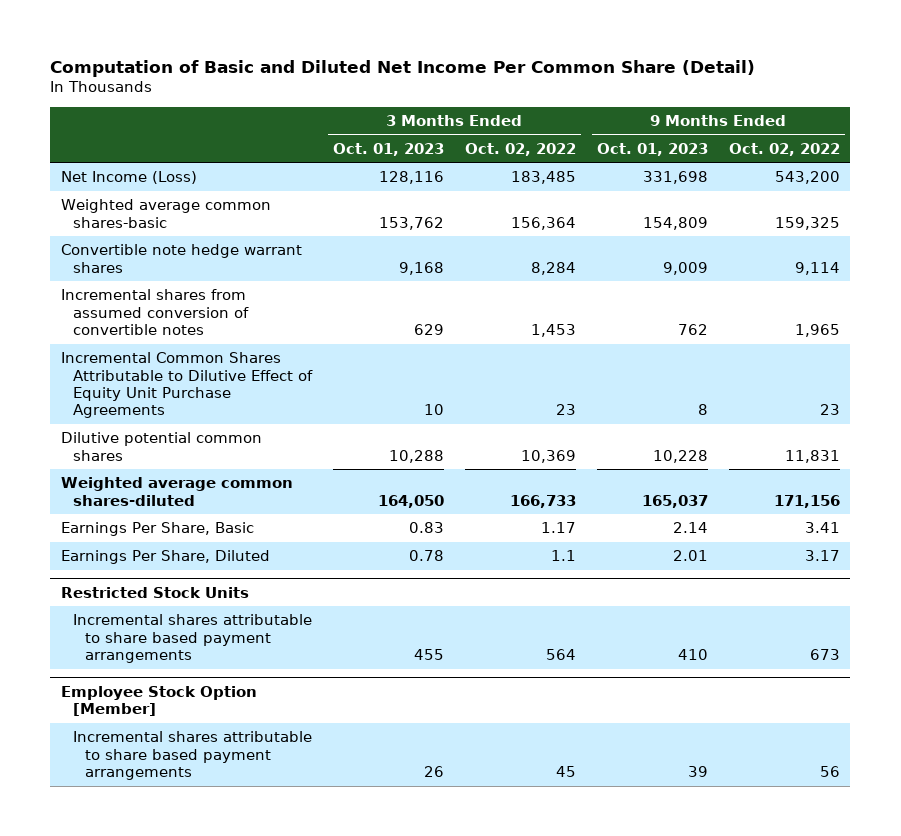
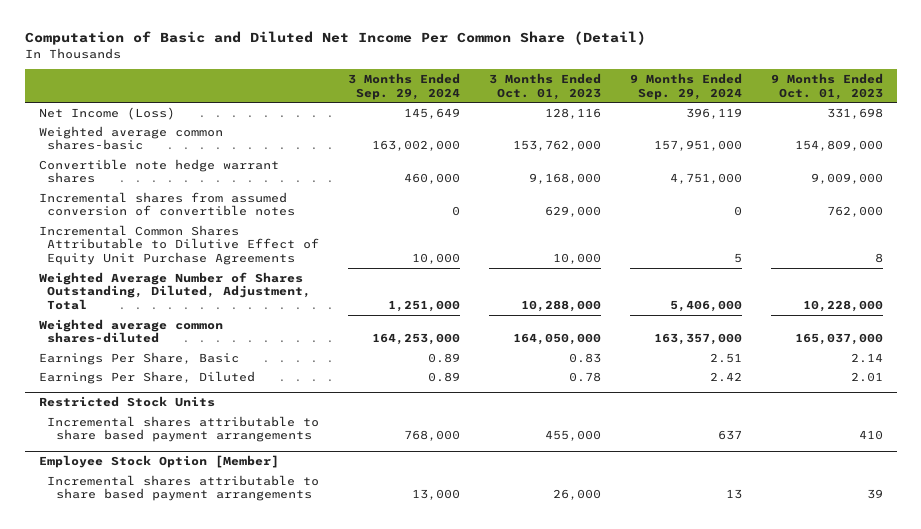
[464,142,576,156] Oct. 02, 2022 -> none
[728,142,840,156] Oct. 02, 2022 -> none
none -> [348,72,461,100] 3 Months Ended Sep. 29, 2024
none -> [629,72,742,100] 9 Months Ended Sep. 29, 2024
[60,432,262,461] Dilutive potential common shares -> none
[378,216,444,230] 153,762 -> [512,140,601,152] 153,762,000
[642,216,708,230] 154,809 -> [794,140,883,152] 154,809,000
[398,261,444,275] 9,168 -> [528,173,601,185] 9,168,000
[662,261,708,275] 9,009 -> [810,173,883,185] 9,009,000
[413,323,444,335] 629 -> [544,206,601,218] 629,000
[677,323,708,335] 762 -> [826,206,883,218] 762,000
[423,404,444,416] 10 -> [552,253,601,265] 10,000
none -> [38,271,312,311] Weighted Average Number of Shares Outstanding, Diluted, Adjustment, Total
[377,494,444,508] 164,050 -> [512,333,601,346] 164,050,000
[641,494,708,508] 165,037 -> [794,333,883,346] 165,037,000
[413,648,444,660] 455 -> [544,430,601,442] 455,000
[423,765,444,777] 26 -> [552,489,601,501] 26,000

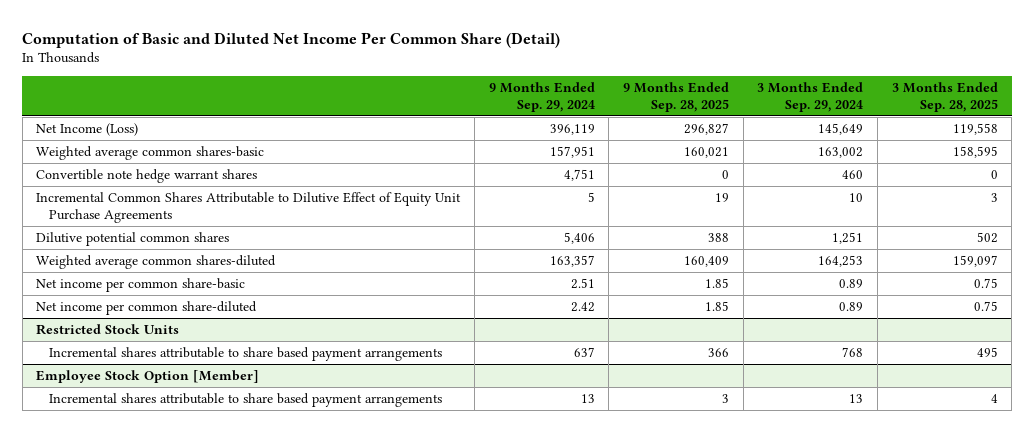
[488,72,601,100] 3 Months Ended Oct. 01, 2023 -> none
[770,72,883,100] 9 Months Ended Oct. 01, 2023 -> none
none -> [622,82,729,112] 9 Months Ended Sep. 28, 2025
none -> [891,82,998,112] 3 Months Ended Sep. 28, 2025
[38,191,296,217] Incremental shares from assumed conversion of convertible notes -> none
[38,271,312,311] Weighted Average Number of Shares Outstanding, Diluted, Adjustment, Total -> none
[372,140,461,152] 163,002,000 -> [818,147,864,159] 163,002
[653,140,742,152] 157,951,000 -> [549,146,595,159] 157,951
[404,173,461,185] 460,000 -> [842,170,864,180] 460
[669,173,742,185] 4,751,000 -> [563,169,595,182] 4,751
[412,253,461,265] 10,000 -> [849,193,864,203] 10
none -> [36,232,230,247] Dilutive potential common shares
[372,333,461,346] 164,253,000 -> [818,255,864,268] 164,253
[653,333,742,346] 163,357,000 -> [549,255,595,268] 163,357
[38,351,239,365] Earnings Per Share, Basic -> [36,278,246,293] Net income per common share-basic
[38,370,255,384] Earnings Per Share, Diluted -> [36,301,258,316] Net income per common share-diluted
[404,430,461,442] 768,000 -> [842,347,864,358] 768
[412,489,461,501] 13,000 -> [849,394,864,404] 13

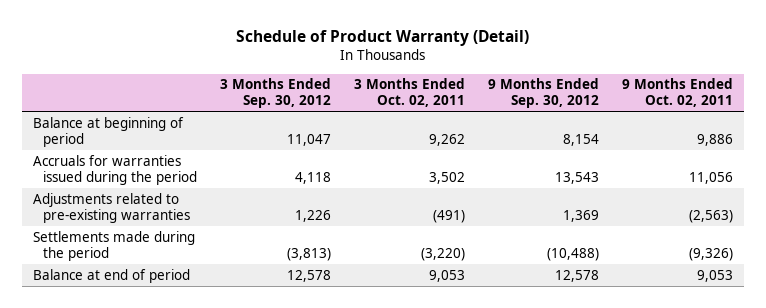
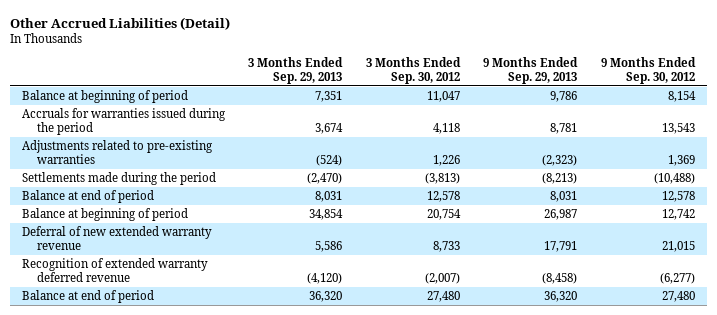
[236,30,530,47] Schedule of Product Warranty (Detail) -> [10,16,231,30] Other Accrued Liabilities (Detail)
[354,78,466,108] 3 Months Ended Oct. 02, 2011 -> none
[621,78,733,108] 9 Months Ended Oct. 02, 2011 -> none
none -> [248,57,344,84] 3 Months Ended Sep. 29, 2013
none -> [483,57,579,84] 9 Months Ended Sep. 29, 2013
none -> [21,208,188,222] Balance at beginning of period
none -> [21,226,212,250] Deferral of new extended warranty revenue
none -> [21,258,208,282] Recognition of extended warranty deferred revenue
none -> [21,290,154,304] Balance at end of period

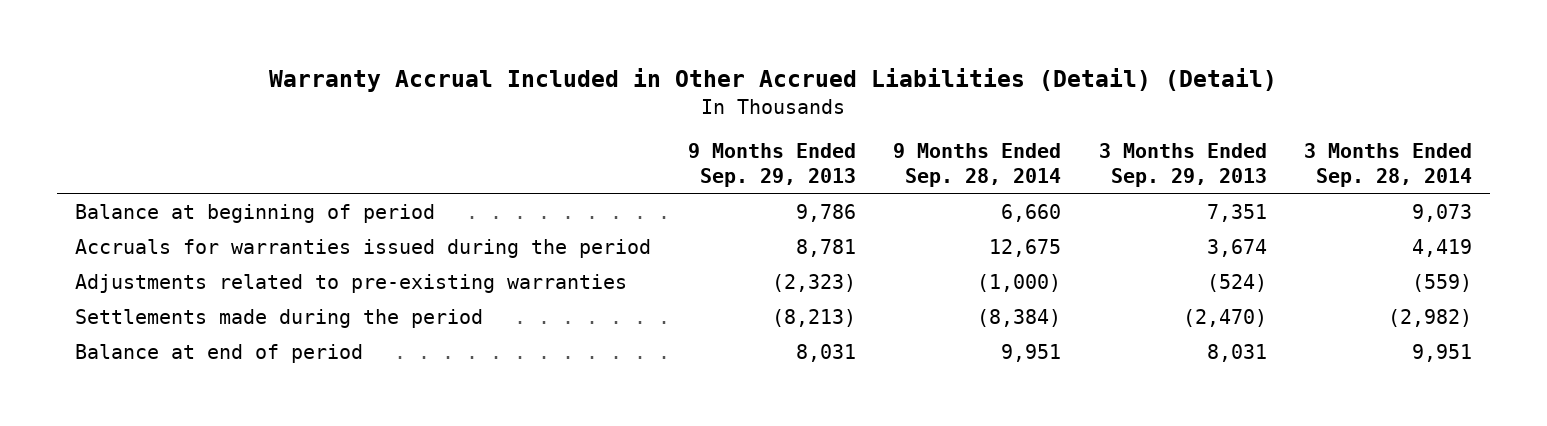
[10,16,231,30] Other Accrued Liabilities (Detail) -> [269,68,1278,93] Warranty Accrual Included in Other Accrued Liabilities (Detail) (Detail)
[365,57,461,84] 3 Months Ended Sep. 30, 2012 -> none
[600,57,696,84] 9 Months Ended Sep. 30, 2012 -> none
none -> [893,143,1062,188] 9 Months Ended Sep. 28, 2014
none -> [1303,143,1472,188] 3 Months Ended Sep. 28, 2014
[21,208,188,222] Balance at beginning of period -> none
[21,226,212,250] Deferral of new extended warranty revenue -> none
[21,258,208,282] Recognition of extended warranty deferred revenue -> none
[21,290,154,304] Balance at end of period -> none

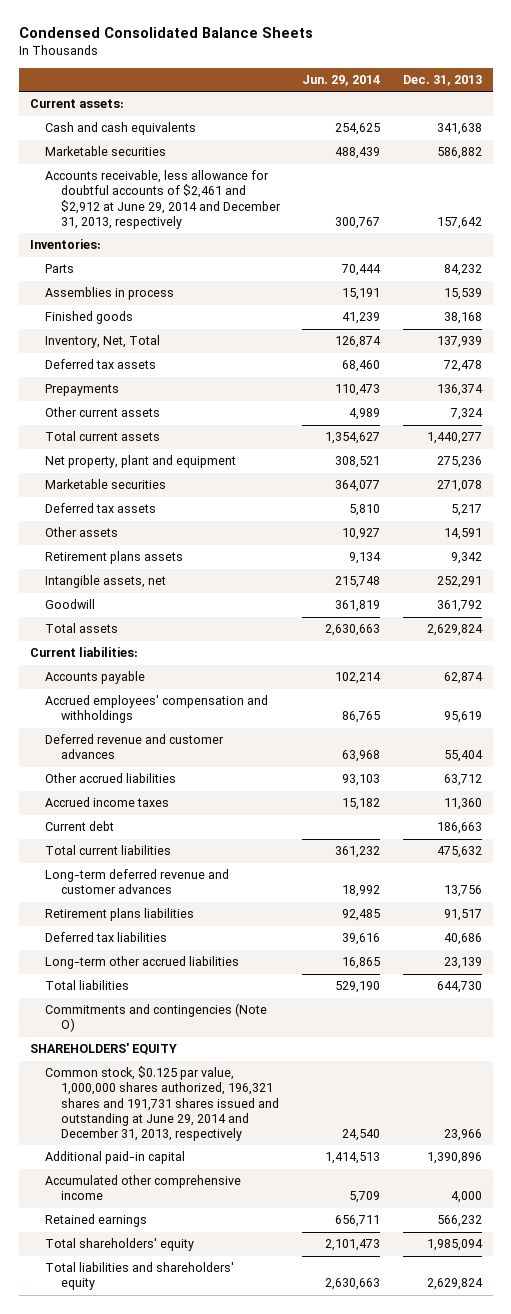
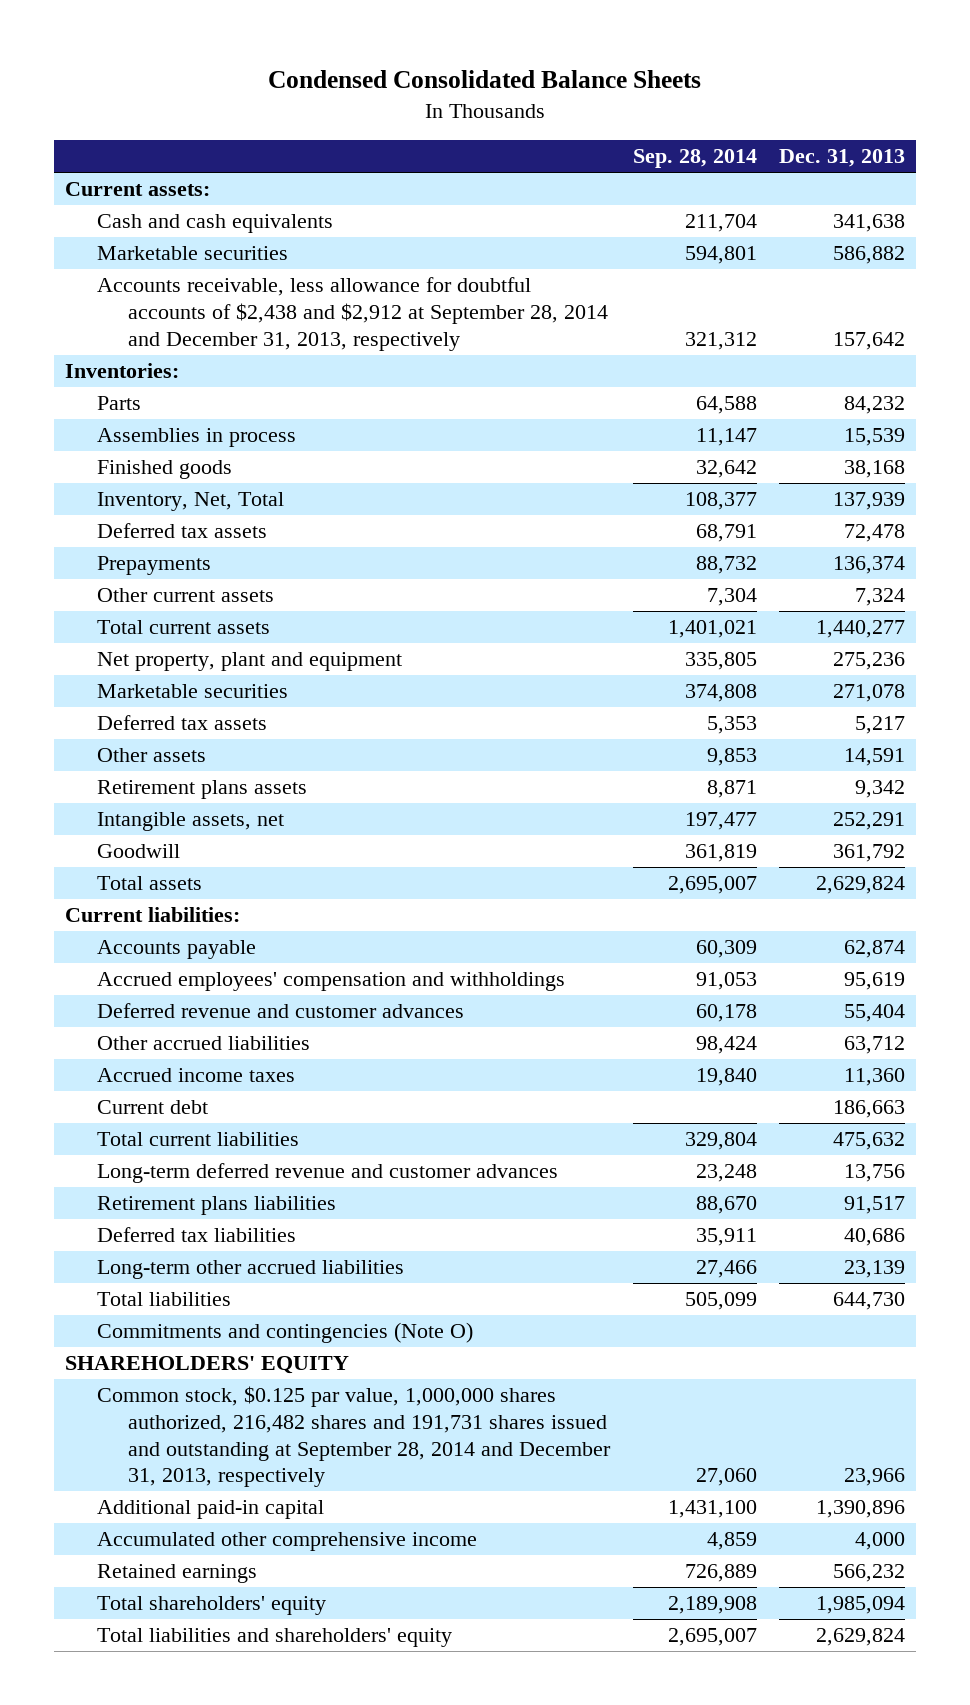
[302,74,381,86] Jun. 29, 2014 -> none
none -> [632,149,757,169] Sep. 28, 2014
[45,170,281,229] Accounts receivable, less allowance for doubtful accounts of $2,461 and $2,912 at June 29, 2014 and December 31, 2013, respectively -> [96,277,609,351] Accounts receivable, less allowance for doubtful accounts of $2,438 and $2,912 at September 28, 2014 and December 31, 2013, respectively
[45,1066,279,1142] Common stock, $0.125 par value, 1,000,000 shares authorized, 196,321 shares and 191,731 shares issued and outstanding at June 29, 2014 and December 31, 2013, respectively -> [96,1386,612,1488] Common stock, $0.125 par value, 1,000,000 shares authorized, 216,482 shares and 191,731 shares issued and outstanding at September 28, 2014 and December 31, 2013, respectively

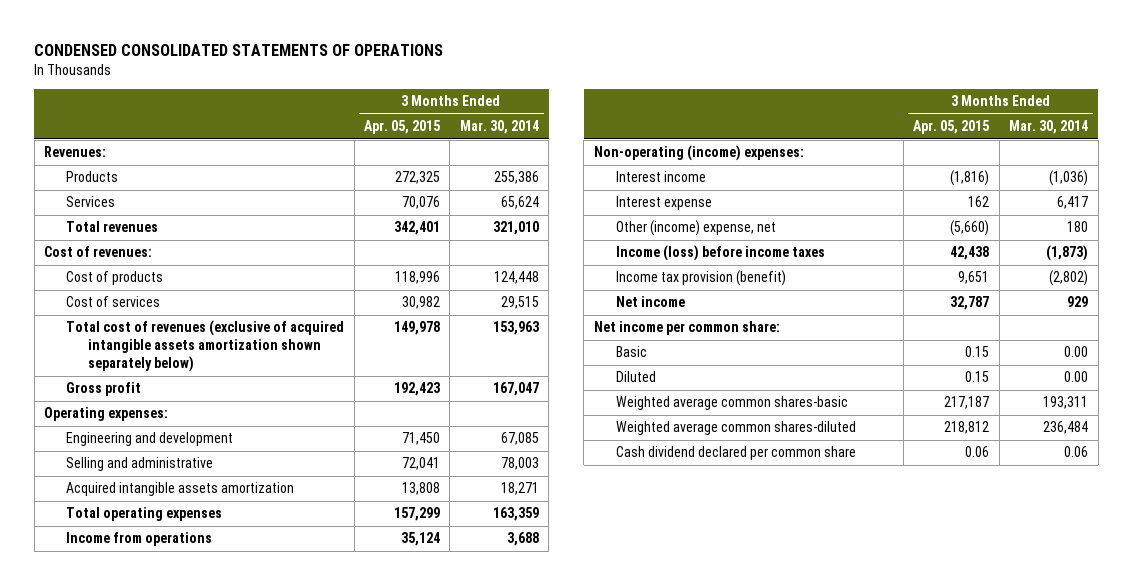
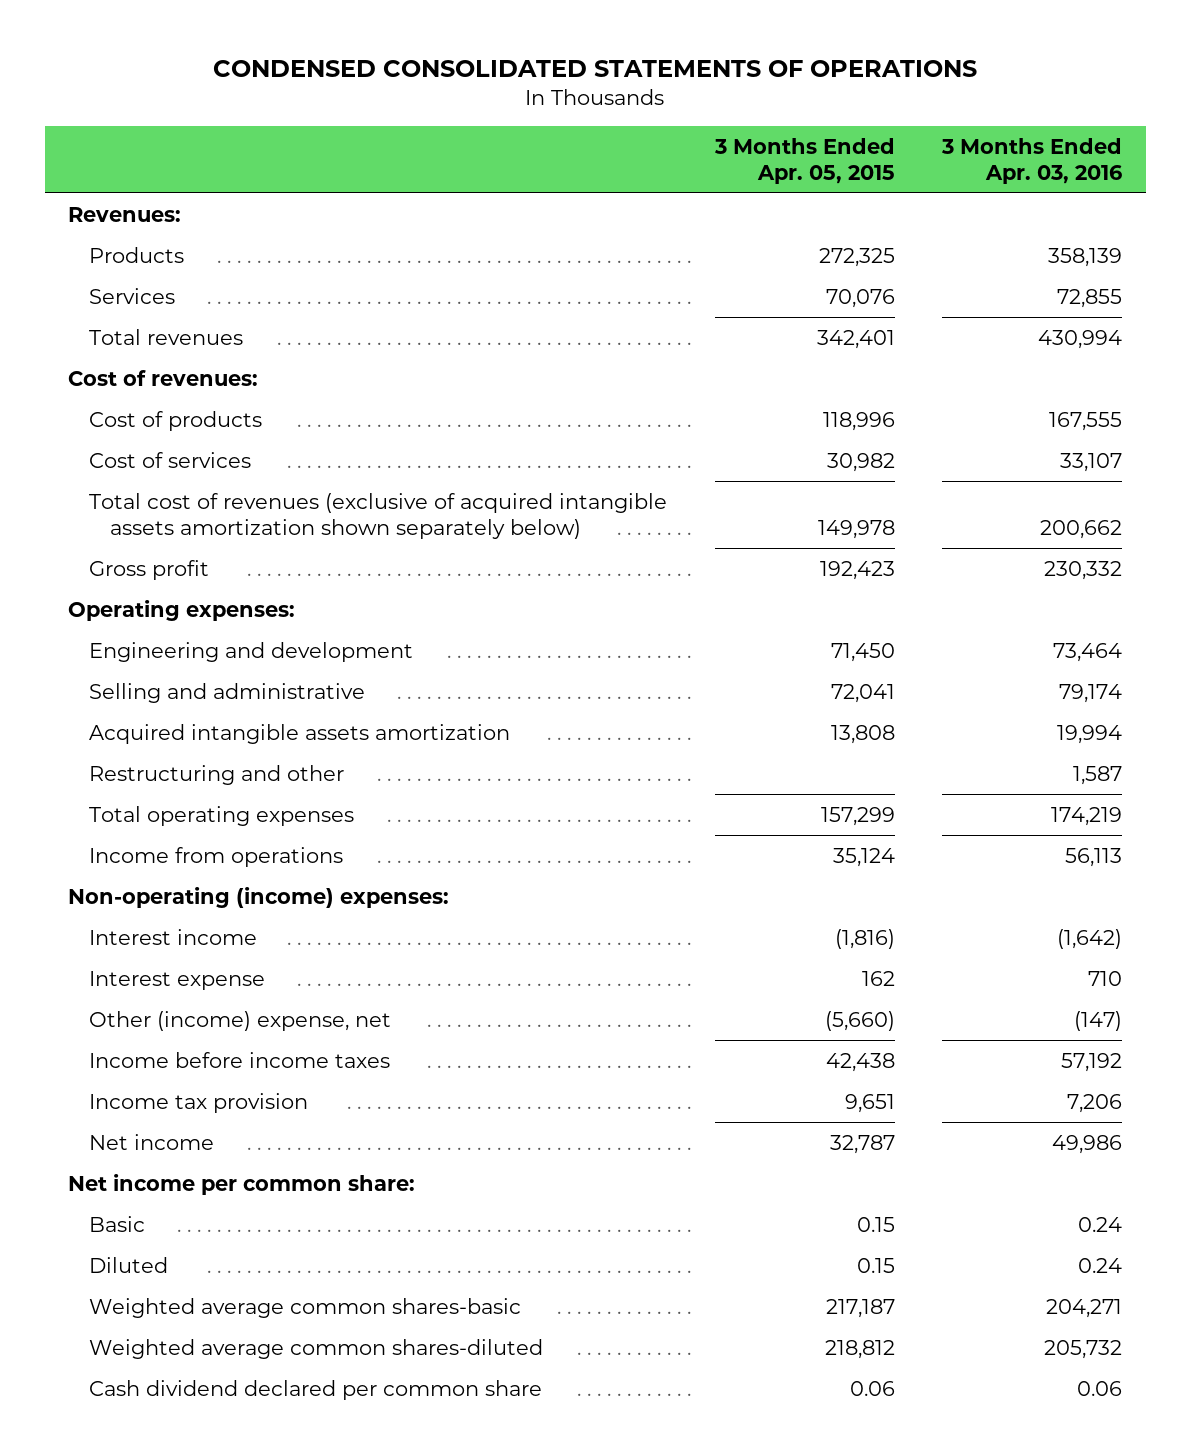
[459,120,539,135] Mar. 30, 2014 -> none
none -> [941,137,1123,184] 3 Months Ended Apr. 03, 2016
none -> [89,764,345,785] Restructuring and other
[615,245,825,262] Income (loss) before income taxes -> [89,1051,391,1068] Income before income taxes
[615,270,786,287] Income tax provision (benefit) -> [89,1092,309,1113] Income tax provision

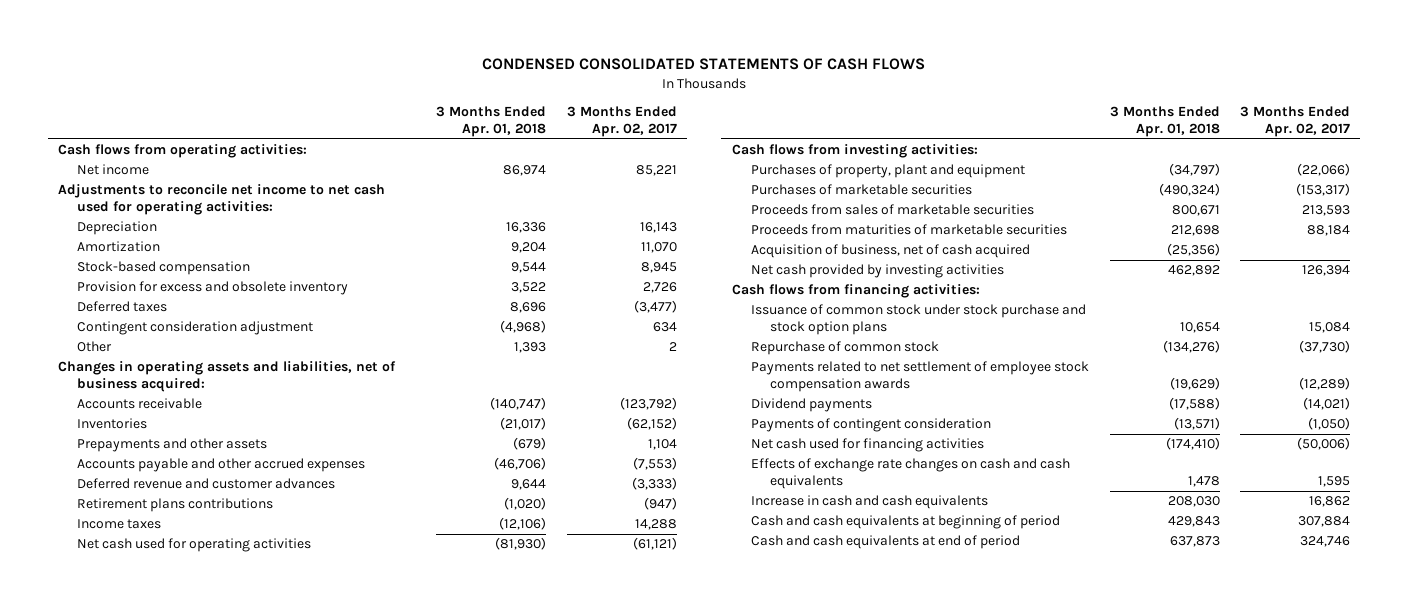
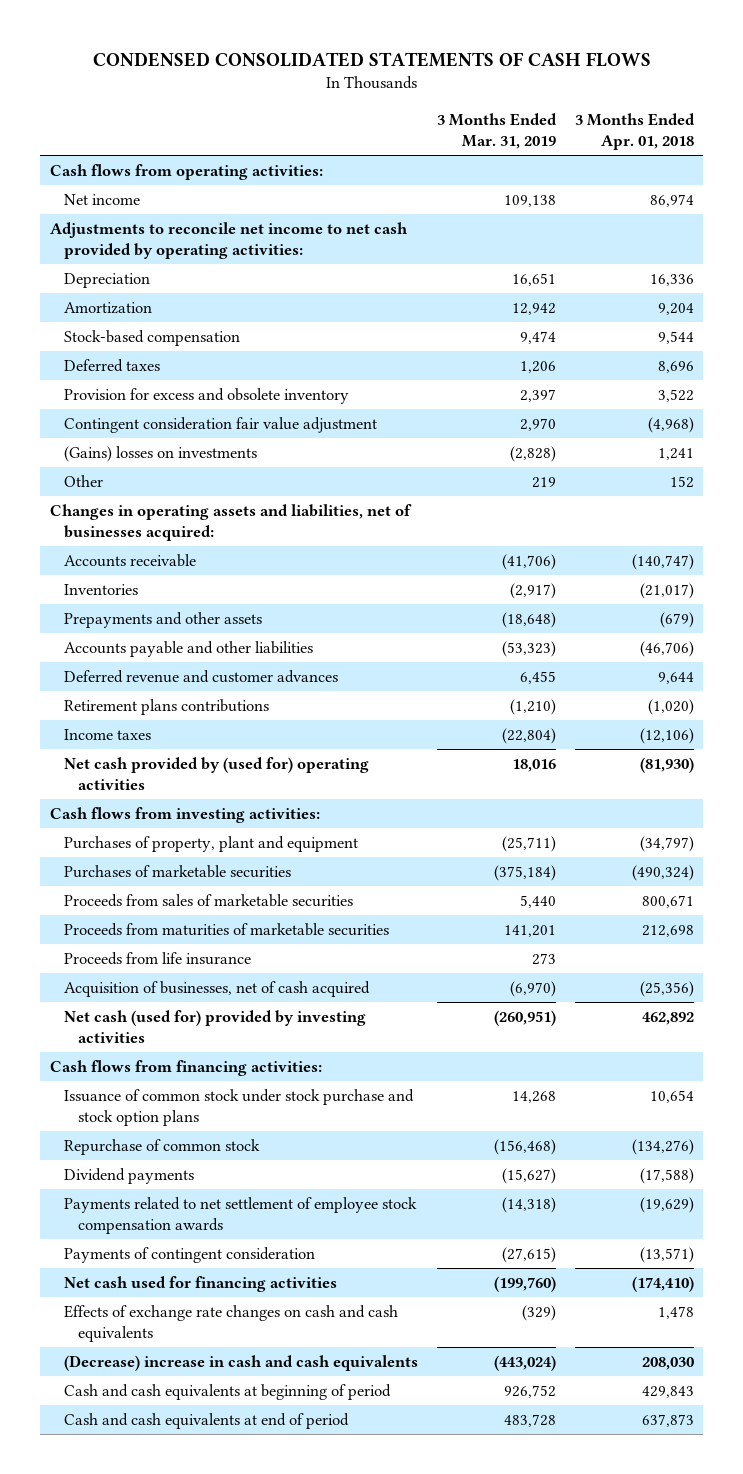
[566,106,677,137] 3 Months Ended Apr. 02, 2017 -> none
none -> [436,112,557,150] 3 Months Ended Mar. 31, 2019
[58,184,386,216] Adjustments to reconcile net income to net cash used for operating activities: -> [49,221,408,260] Adjustments to reconcile net income to net cash provided by operating activities:
[77,281,349,296] Provision for excess and obsolete inventory -> [63,387,349,404] Provision for excess and obsolete inventory
[77,321,314,336] Contingent consideration adjustment -> [63,416,377,433] Contingent consideration fair value adjustment
none -> [63,445,257,462] (Gains) losses on investments
[514,342,547,354] 1,393 -> [669,475,694,488] 152
[58,361,397,393] Changes in operating assets and liabilities, net of business acquired: -> [49,503,412,542] Changes in operating assets and liabilities, net of businesses acquired:
[77,458,366,473] Accounts payable and other accrued expenses -> [63,640,313,657] Accounts payable and other liabilities
[77,538,312,553] Net cash used for operating activities -> [63,756,369,791] Net cash provided by (used for) operating activities
none -> [63,951,251,965] Proceeds from life insurance
[751,244,1031,259] Acquisition of business, net of cash acquired -> [63,980,370,997] Acquisition of businesses, net of cash acquired
[751,264,1005,279] Net cash provided by investing activities -> [63,1009,366,1044] Net cash (used for) provided by investing activities
[751,361,1090,393] Payments related to net settlement of employee stock compensation awards -> [63,1196,417,1235] Payments related to net settlement of employee stock compensation awards
[751,495,989,510] Increase in cash and cash equivalents -> [63,1354,418,1371] (Decrease) increase in cash and cash equivalents

